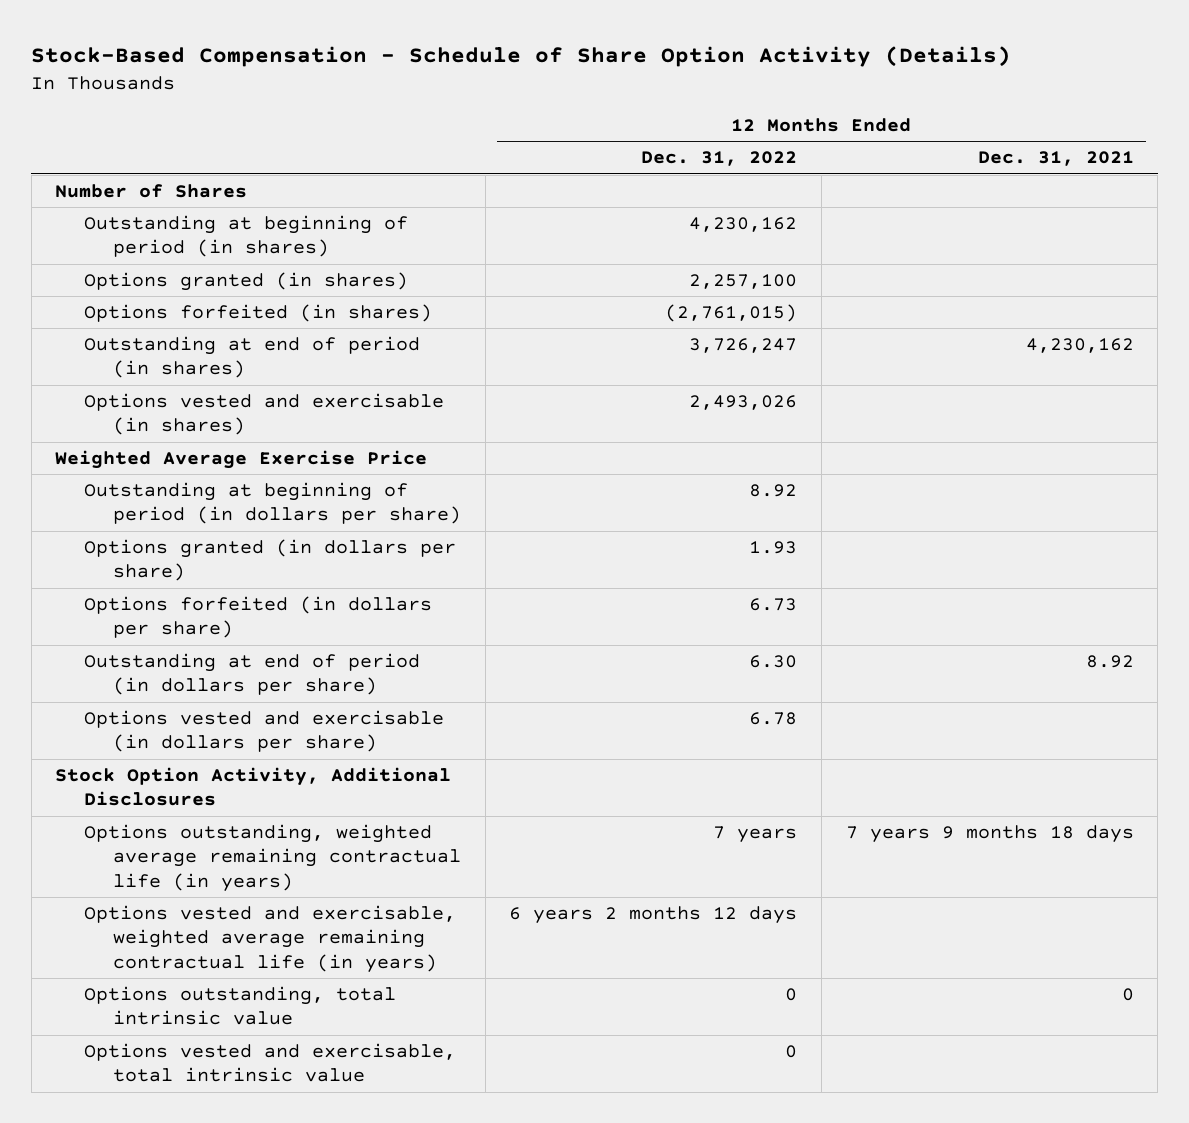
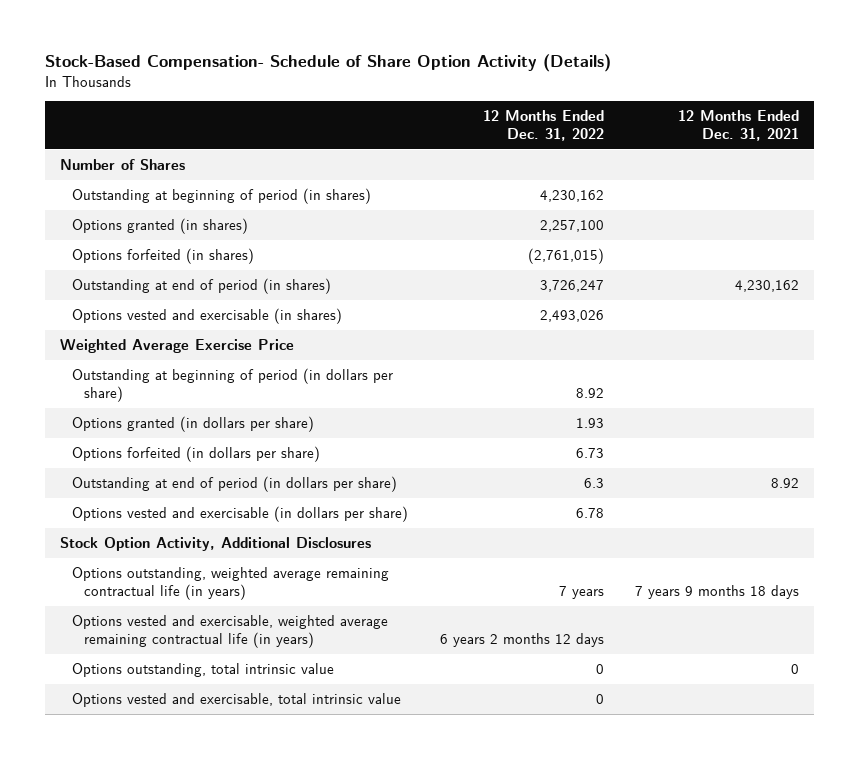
[31,46,1012,68] Stock-Based Compensation - Schedule of Share Option Activity (Details) -> [44,54,611,73] Stock-Based Compensation- Schedule of Share Option Activity (Details)
[749,655,798,669] 6.30 -> [583,477,604,488] 6.3

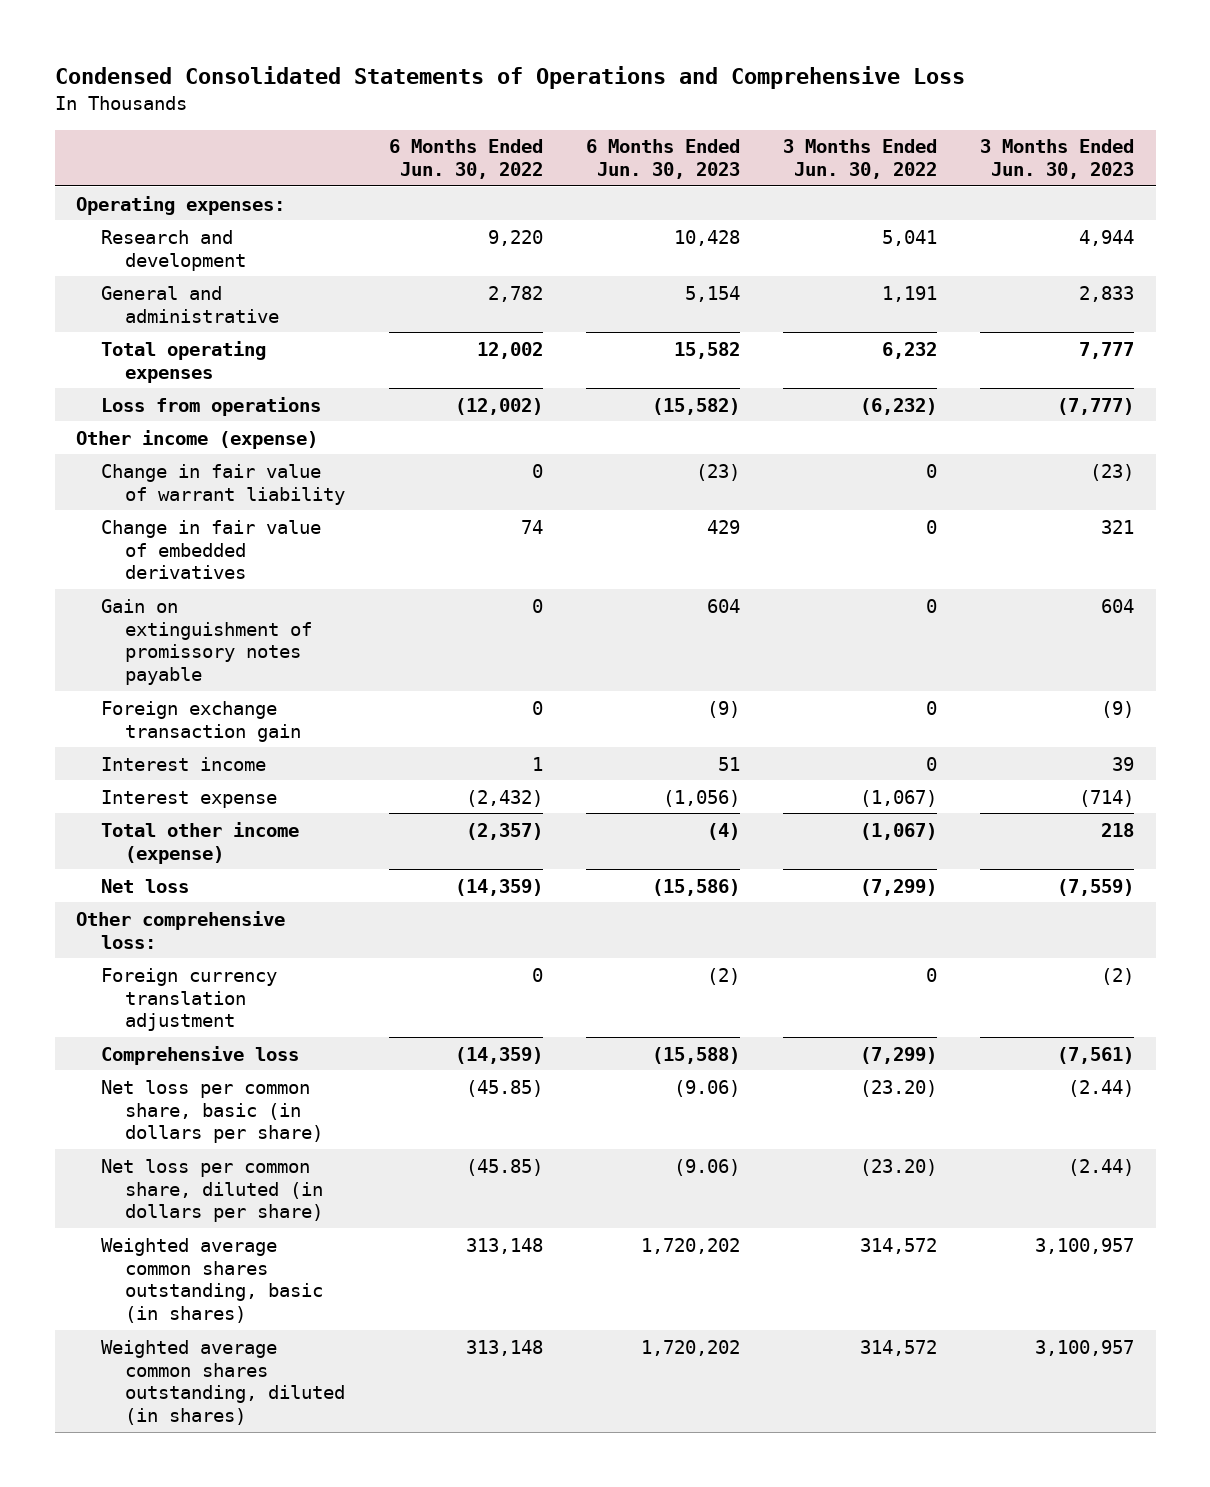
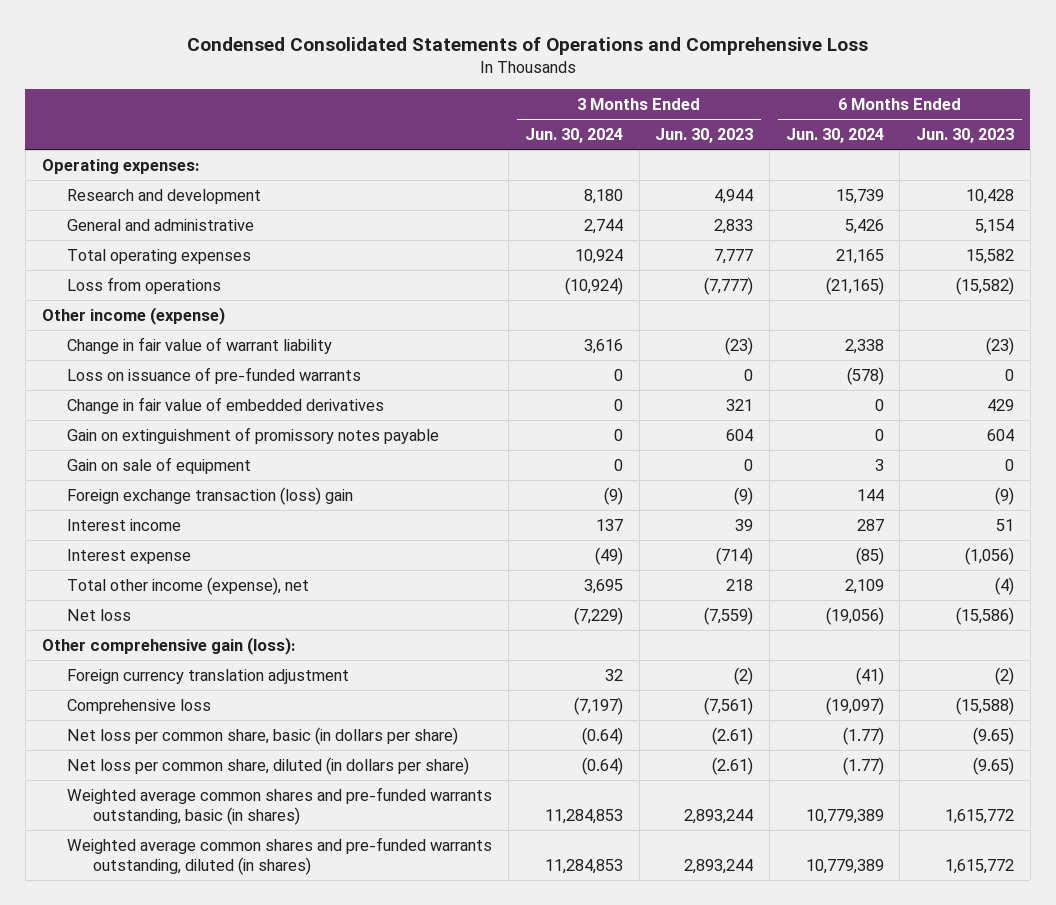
[388,139,543,180] 6 Months Ended Jun. 30, 2022 -> none
[782,139,937,180] 3 Months Ended Jun. 30, 2022 -> none
none -> [524,128,623,144] Jun. 30, 2024
none -> [785,128,884,144] Jun. 30, 2024
none -> [67,366,362,384] Loss on issuance of pre-funded warrants
none -> [67,456,252,474] Gain on sale of equipment
[100,700,302,742] Foreign exchange transaction gain -> [67,486,354,505] Foreign exchange transaction (loss) gain
[100,821,299,864] Total other income (expense) -> [67,576,310,595] Total other income (expense), net
[76,910,286,949] Other comprehensive loss: -> [41,636,295,655] Other comprehensive gain (loss):
[673,1079,740,1097] (9.06) -> [972,726,1014,745] (9.65)
[1068,1079,1135,1097] (2.44) -> [712,726,754,745] (2.61)
[673,1158,740,1176] (9.06) -> [972,756,1014,775] (9.65)
[1068,1158,1135,1176] (2.44) -> [712,756,754,775] (2.61)
[100,1237,324,1324] Weighted average common shares outstanding, basic (in shares) -> [67,786,493,825] Weighted average common shares and pre-funded warrants outstanding, basic (in shares)
[640,1237,740,1254] 1,720,202 -> [944,808,1014,824] 1,615,772
[1035,1237,1135,1254] 3,100,957 -> [684,808,754,824] 2,893,244
[100,1339,346,1426] Weighted average common shares outstanding, diluted (in shares) -> [67,836,493,875] Weighted average common shares and pre-funded warrants outstanding, diluted (in shares)
[640,1339,740,1356] 1,720,202 -> [944,858,1014,874] 1,615,772
[1035,1339,1135,1356] 3,100,957 -> [684,858,754,874] 2,893,244

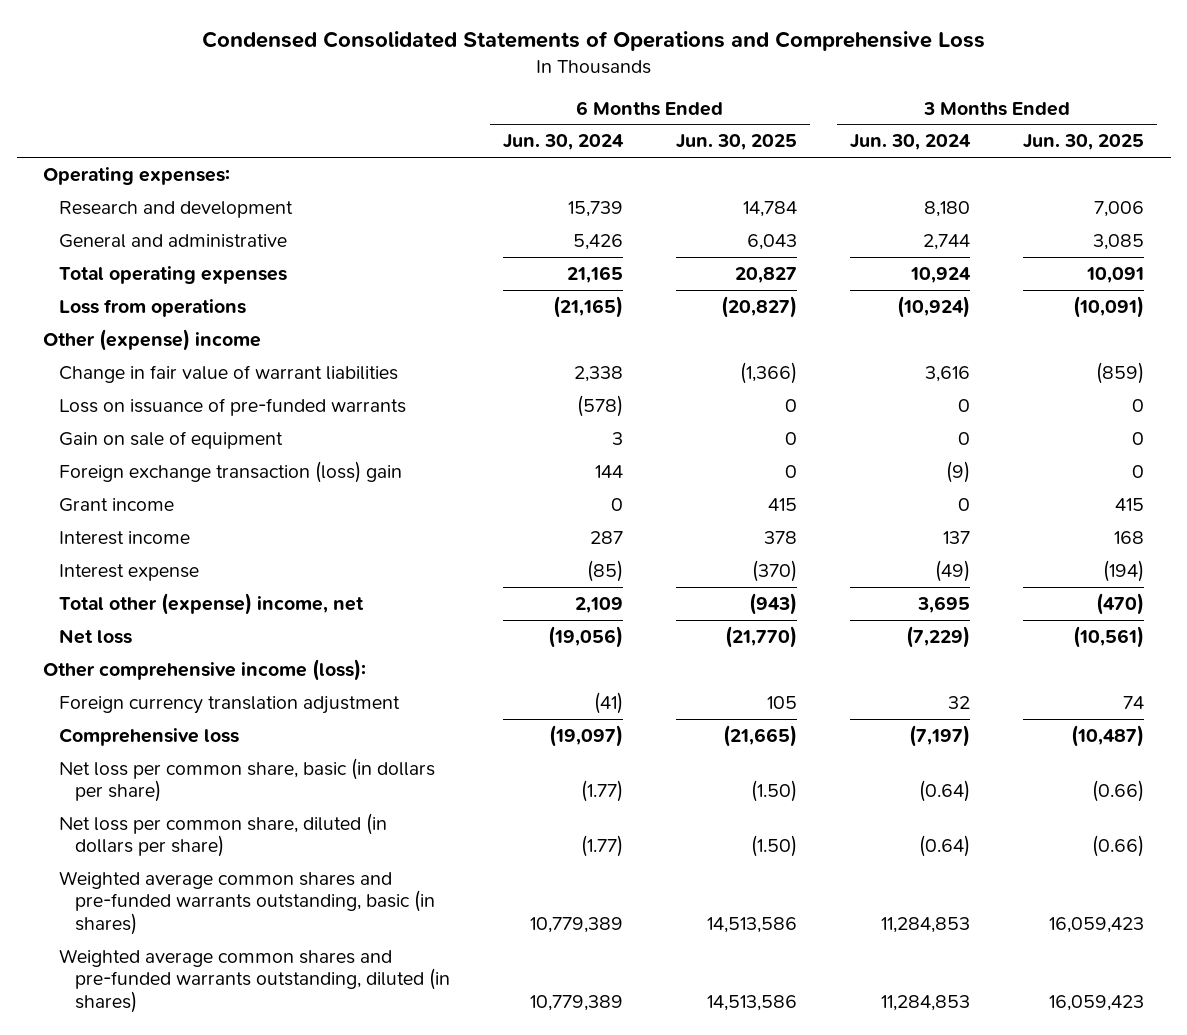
[655,128,754,144] Jun. 30, 2023 -> none
[915,128,1014,144] Jun. 30, 2023 -> none
none -> [676,134,798,151] Jun. 30, 2025
none -> [1023,134,1145,151] Jun. 30, 2025
[41,306,225,325] Other income (expense) -> [43,328,262,351] Other (expense) income
[67,336,333,354] Change in fair value of warrant liability -> [59,364,399,383] Change in fair value of warrant liabilities
[67,396,385,414] Change in fair value of embedded derivatives -> none
[67,426,440,444] Gain on extinguishment of promissory notes payable -> none
none -> [59,497,175,512] Grant income
[67,576,310,595] Total other income (expense), net -> [59,592,365,615] Total other (expense) income, net
[41,636,295,655] Other comprehensive gain (loss): -> [43,658,367,681] Other comprehensive income (loss):

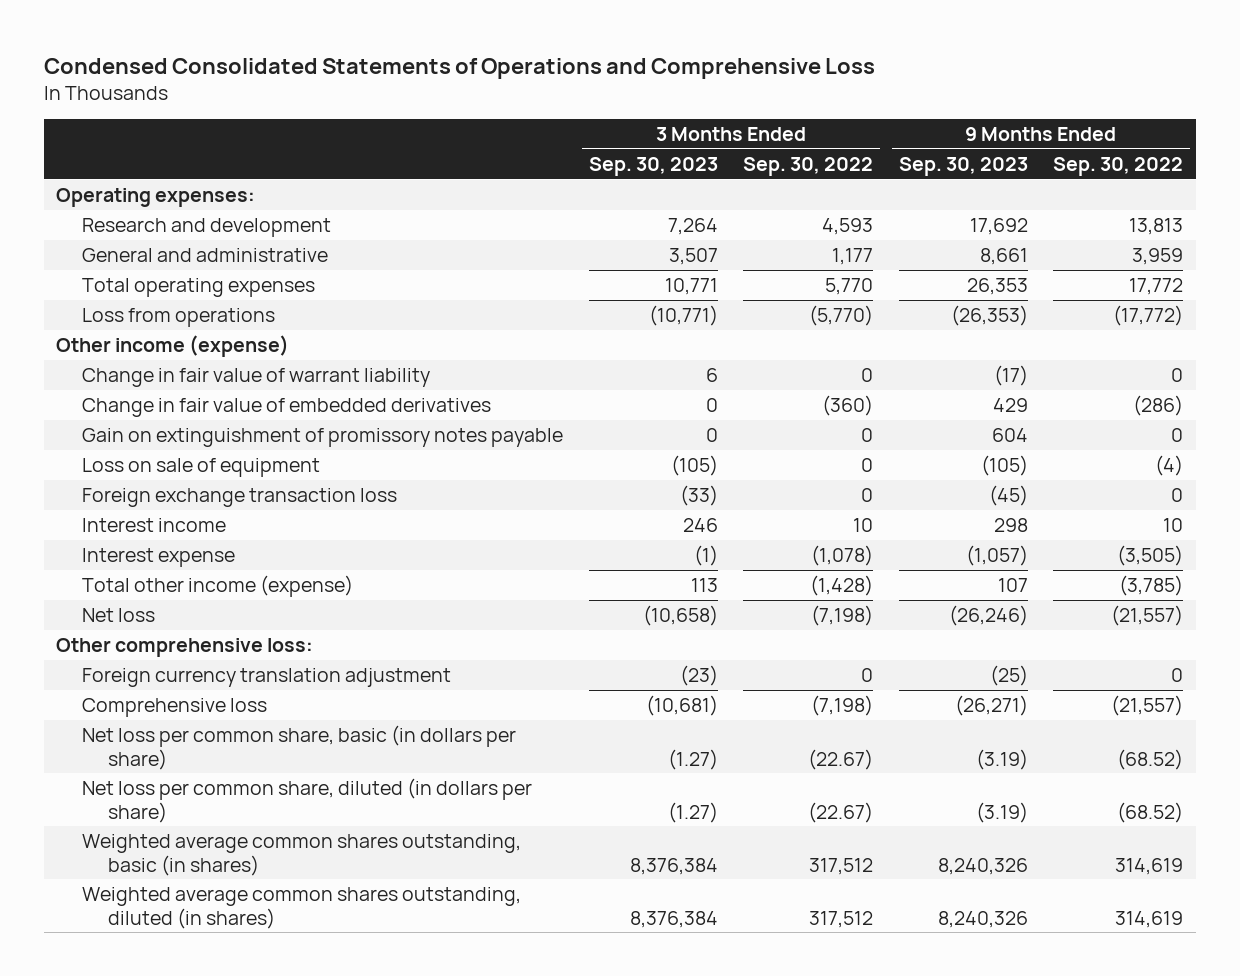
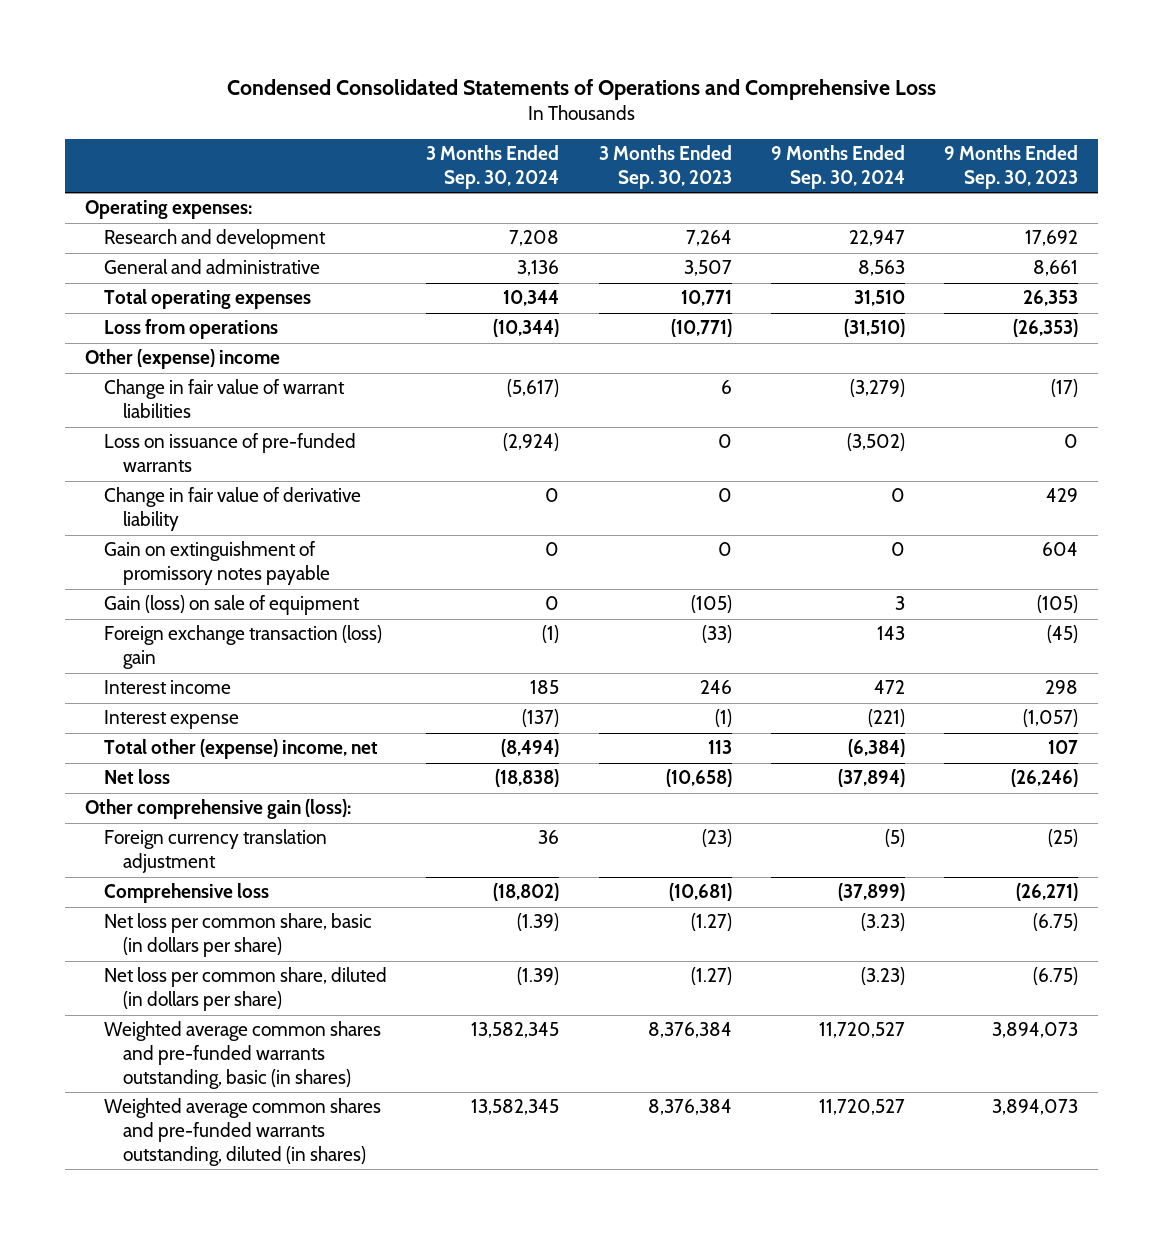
[743,156,874,176] Sep. 30, 2022 -> none
[1053,156,1184,176] Sep. 30, 2022 -> none
none -> [426,145,560,189] 3 Months Ended Sep. 30, 2024
none -> [770,145,905,189] 9 Months Ended Sep. 30, 2024
[56,334,290,357] Other income (expense) -> [85,349,281,370] Other (expense) income
[82,367,431,387] Change in fair value of warrant liability -> [104,379,346,419] Change in fair value of warrant liabilities
none -> [104,433,357,473] Loss on issuance of pre-funded warrants
[82,397,492,417] Change in fair value of embedded derivatives -> [104,487,362,532] Change in fair value of derivative liability
[82,457,321,477] Loss on sale of equipment -> [104,595,361,616] Gain (loss) on sale of equipment
[82,487,398,507] Foreign exchange transaction loss -> [104,625,383,670] Foreign exchange transaction (loss) gain
[82,574,354,597] Total other income (expense) -> [104,739,379,760] Total other (expense) income, net
[56,637,314,657] Other comprehensive loss: -> [85,799,352,820] Other comprehensive gain (loss):
[975,748,1028,770] (3.19) -> [1033,913,1079,932] (6.75)
[975,801,1028,823] (3.19) -> [1033,967,1079,986] (6.75)
[82,833,522,876] Weighted average common shares outstanding, basic (in shares) -> [104,1021,382,1089] Weighted average common shares and pre-funded warrants outstanding, basic (in shares)
[937,857,1028,875] 8,240,326 -> [992,1022,1079,1039] 3,894,073
[82,886,522,929] Weighted average common shares outstanding, diluted (in shares) -> [104,1098,382,1166] Weighted average common shares and pre-funded warrants outstanding, diluted (in shares)
[937,910,1028,928] 8,240,326 -> [992,1099,1079,1116] 3,894,073

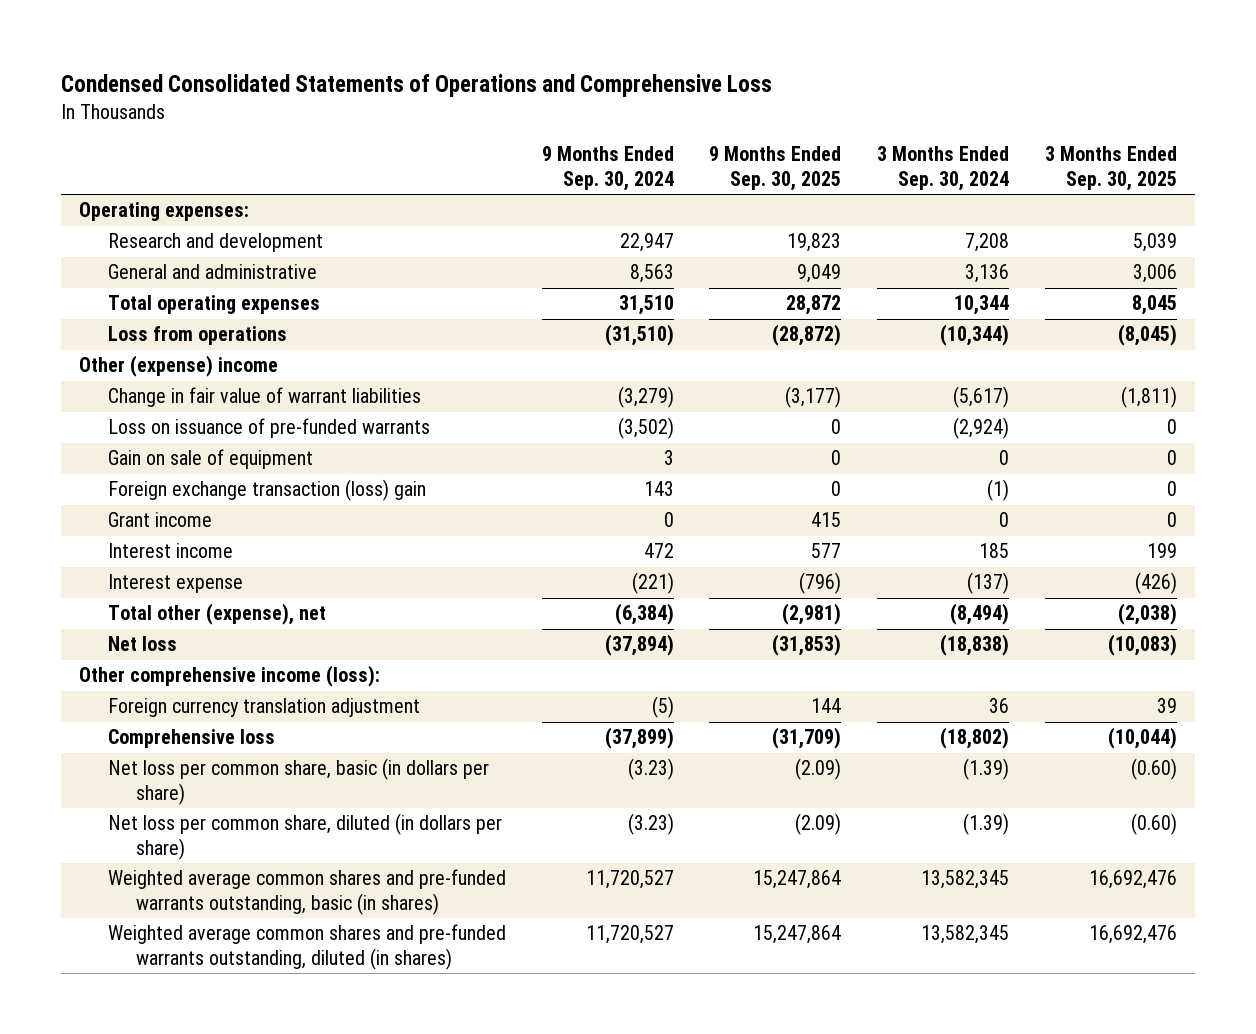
[598,145,732,189] 3 Months Ended Sep. 30, 2023 -> none
[944,145,1079,189] 9 Months Ended Sep. 30, 2023 -> none
none -> [709,146,842,192] 9 Months Ended Sep. 30, 2025
none -> [1044,146,1177,192] 3 Months Ended Sep. 30, 2025
[104,487,362,532] Change in fair value of derivative liability -> none
[104,541,331,586] Gain on extinguishment of promissory notes payable -> none
[104,595,361,616] Gain (loss) on sale of equipment -> [107,449,313,470] Gain on sale of equipment
none -> [107,512,212,528] Grant income
[104,739,379,760] Total other (expense) income, net -> [107,603,326,626] Total other (expense), net
[85,799,352,820] Other comprehensive gain (loss): -> [79,665,381,688] Other comprehensive income (loss):

